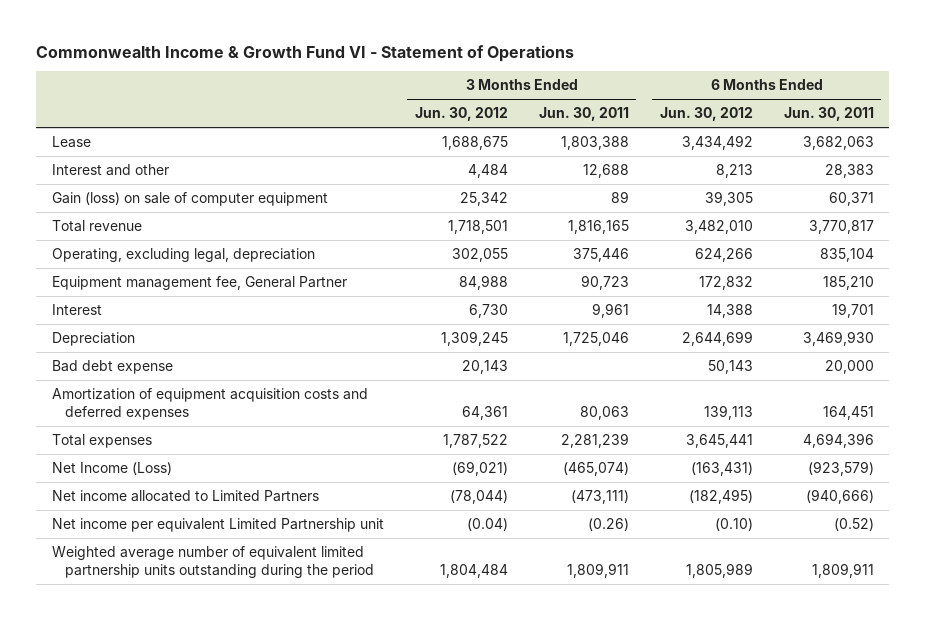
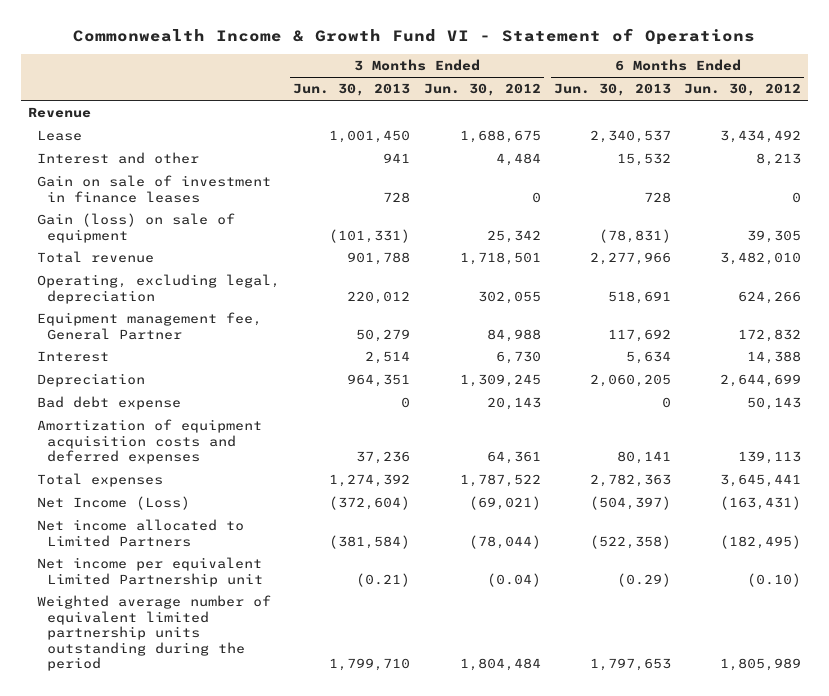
[538,107,629,122] Jun. 30, 2011 -> none
[783,107,874,122] Jun. 30, 2011 -> none
none -> [293,83,411,97] Jun. 30, 2013
none -> [553,83,671,97] Jun. 30, 2013
none -> [27,106,91,118] Revenue
none -> [37,174,272,203] Gain on sale of investment in finance leases
[51,192,328,207] Gain (loss) on sale of computer equipment -> [37,212,236,243] Gain (loss) on sale of equipment

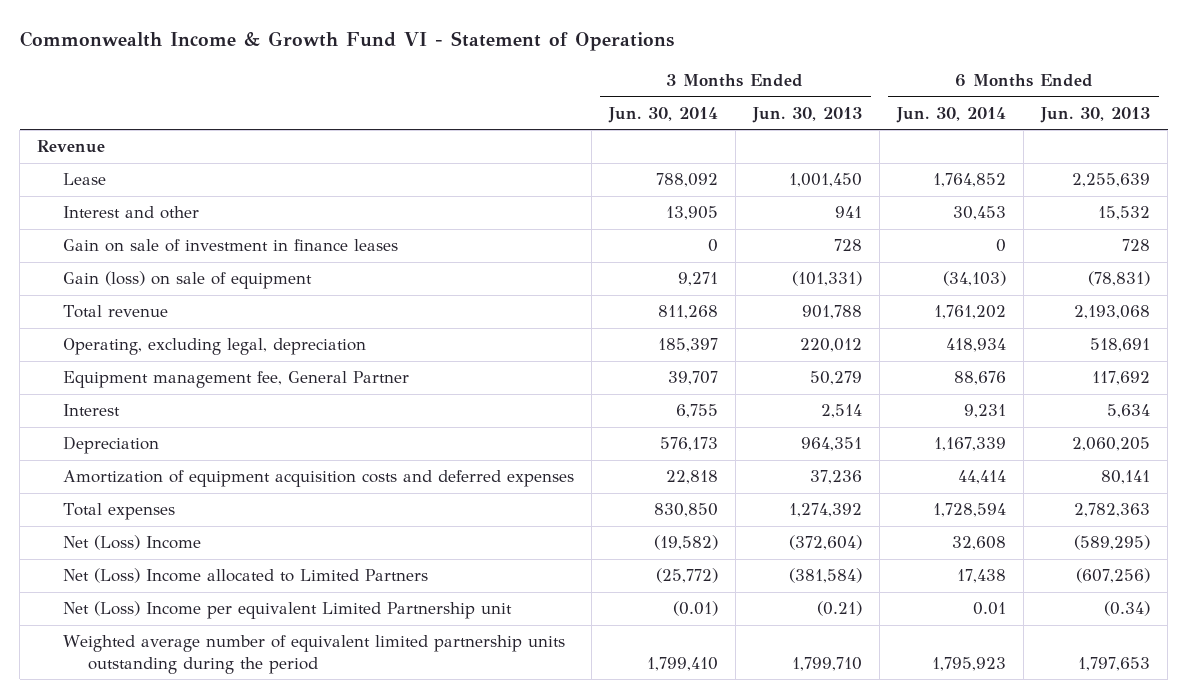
[423,83,541,97] Jun. 30, 2012 -> none
[684,83,802,97] Jun. 30, 2012 -> none
none -> [607,106,718,123] Jun. 30, 2014
none -> [896,106,1007,123] Jun. 30, 2014
[589,129,671,143] 2,340,537 -> [1072,173,1151,188] 2,255,639
[589,251,671,265] 2,277,966 -> [1074,305,1151,320] 2,193,068
[37,395,182,410] Bad debt expense -> none
[37,495,191,510] Net Income (Loss) -> [62,535,201,551] Net (Loss) Income
[589,495,671,510] (504,397) -> [1074,535,1151,551] (589,295)
[37,518,245,547] Net income allocated to Limited Partners -> [62,568,428,584] Net (Loss) Income allocated to Limited Partners
[589,534,671,549] (522,358) -> [1076,568,1151,584] (607,256)
[37,556,263,587] Net income per equivalent Limited Partnership unit -> [62,601,512,620] Net (Loss) Income per equivalent Limited Partnership unit
[616,572,671,587] (0.29) -> [1104,601,1151,617] (0.34)

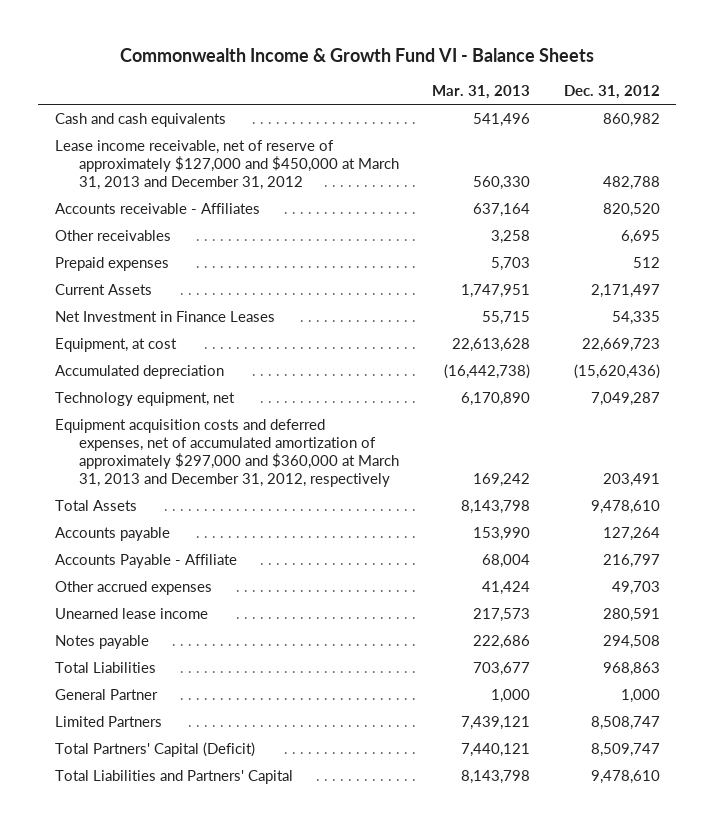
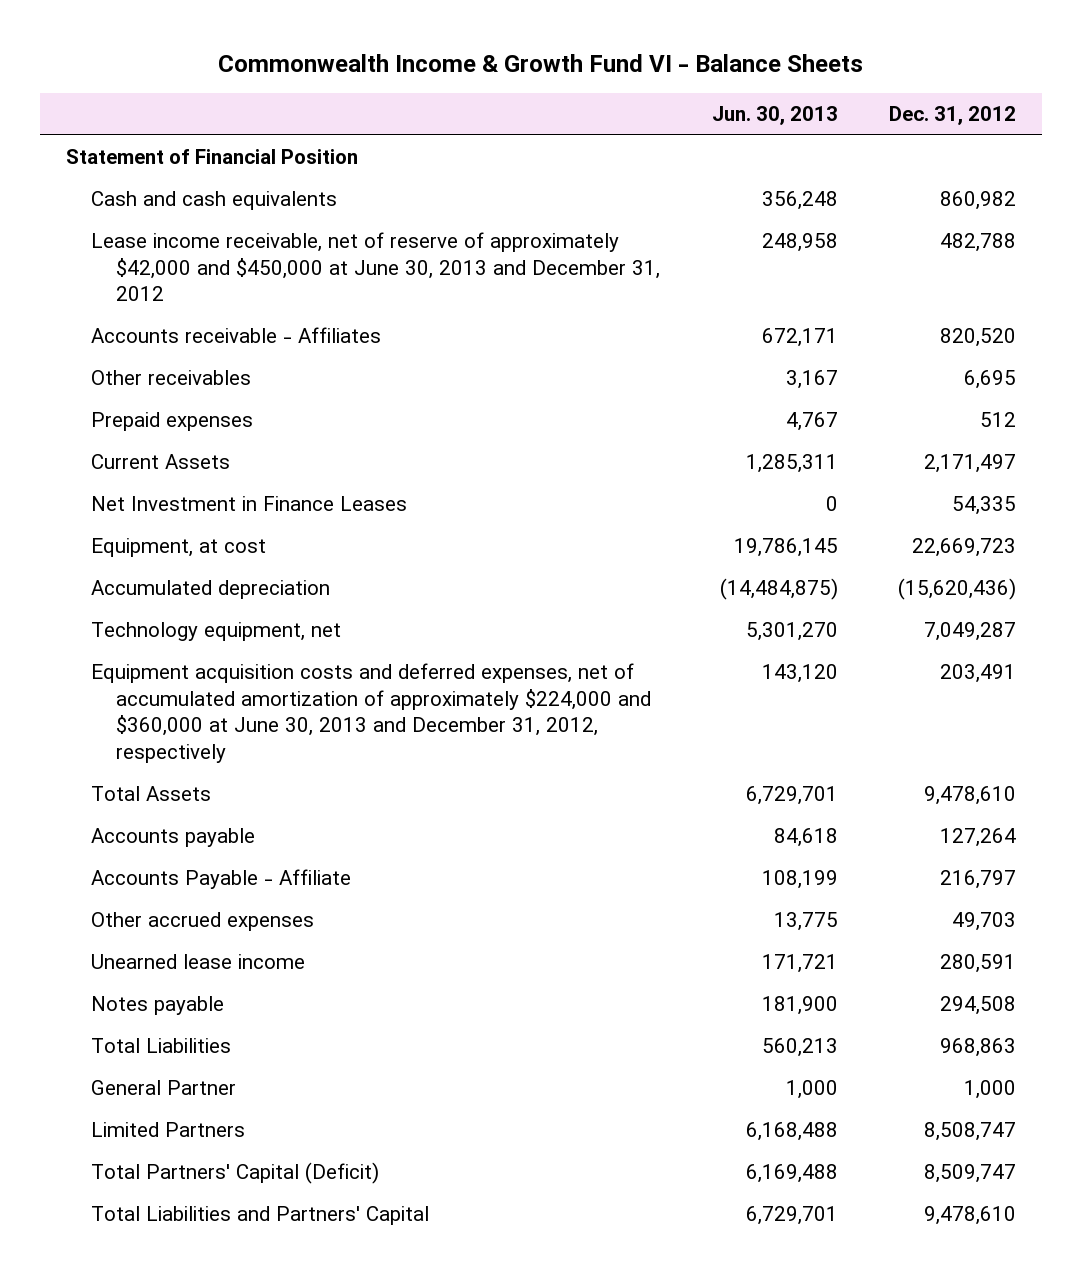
[432,85,531,100] Mar. 31, 2013 -> none
none -> [711,105,838,125] Jun. 30, 2013
none -> [65,149,358,165] Statement of Financial Position
[55,139,400,191] Lease income receivable, net of reserve of approximately $127,000 and $450,000 at March 31, 2013 and December 31, 2012 -> [91,232,661,302] Lease income receivable, net of reserve of approximately $42,000 and $450,000 at June 30, 2013 and December 31, 2012
[55,418,400,488] Equipment acquisition costs and deferred expenses, net of accumulated amortization of approximately $297,000 and $360,000 at March 31, 2013 and December 31, 2012, respectively -> [91,663,652,763] Equipment acquisition costs and deferred expenses, net of accumulated amortization of approximately $224,000 and $360,000 at June 30, 2013 and December 31, 2012, respectively

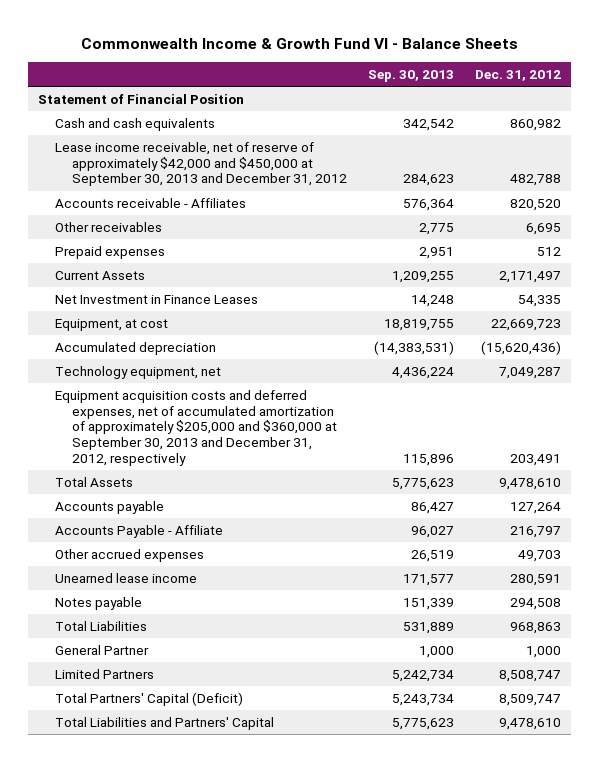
[711,105,838,125] Jun. 30, 2013 -> none
none -> [368,69,455,82] Sep. 30, 2013
[91,232,661,302] Lease income receivable, net of reserve of approximately $42,000 and $450,000 at June 30, 2013 and December 31, 2012 -> [55,141,348,187] Lease income receivable, net of reserve of approximately $42,000 and $450,000 at September 30, 2013 and December 31, 2012
[91,663,652,763] Equipment acquisition costs and deferred expenses, net of accumulated amortization of approximately $224,000 and $360,000 at June 30, 2013 and December 31, 2012, respectively -> [55,389,338,467] Equipment acquisition costs and deferred expenses, net of accumulated amortization of approximately $205,000 and $360,000 at September 30, 2013 and December 31, 2012, respectively

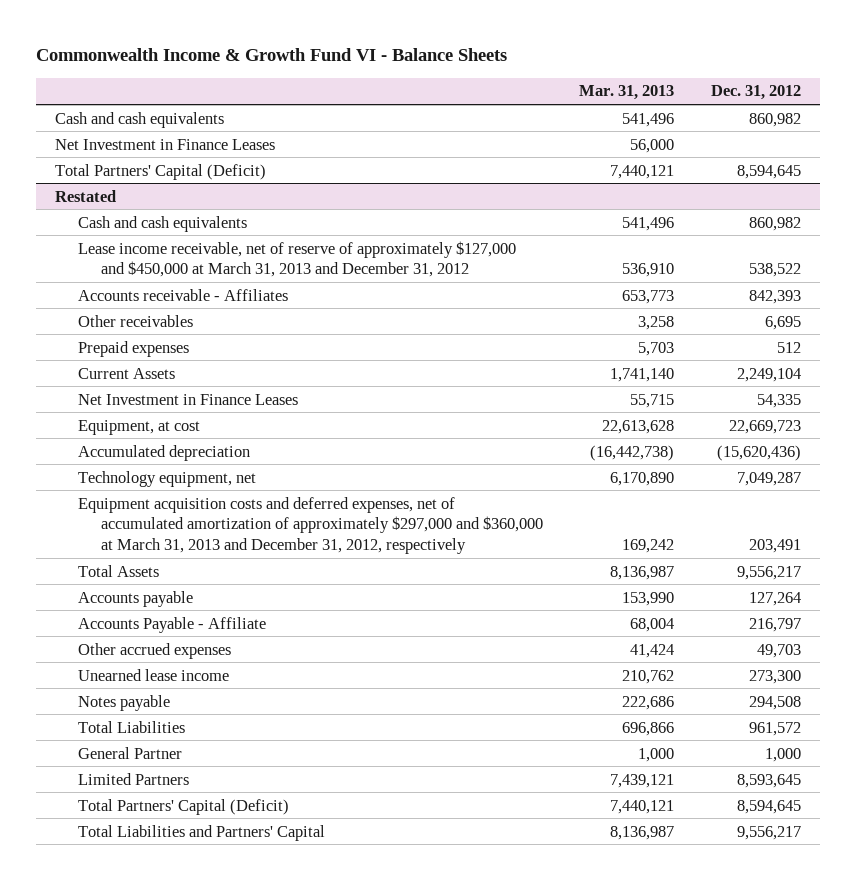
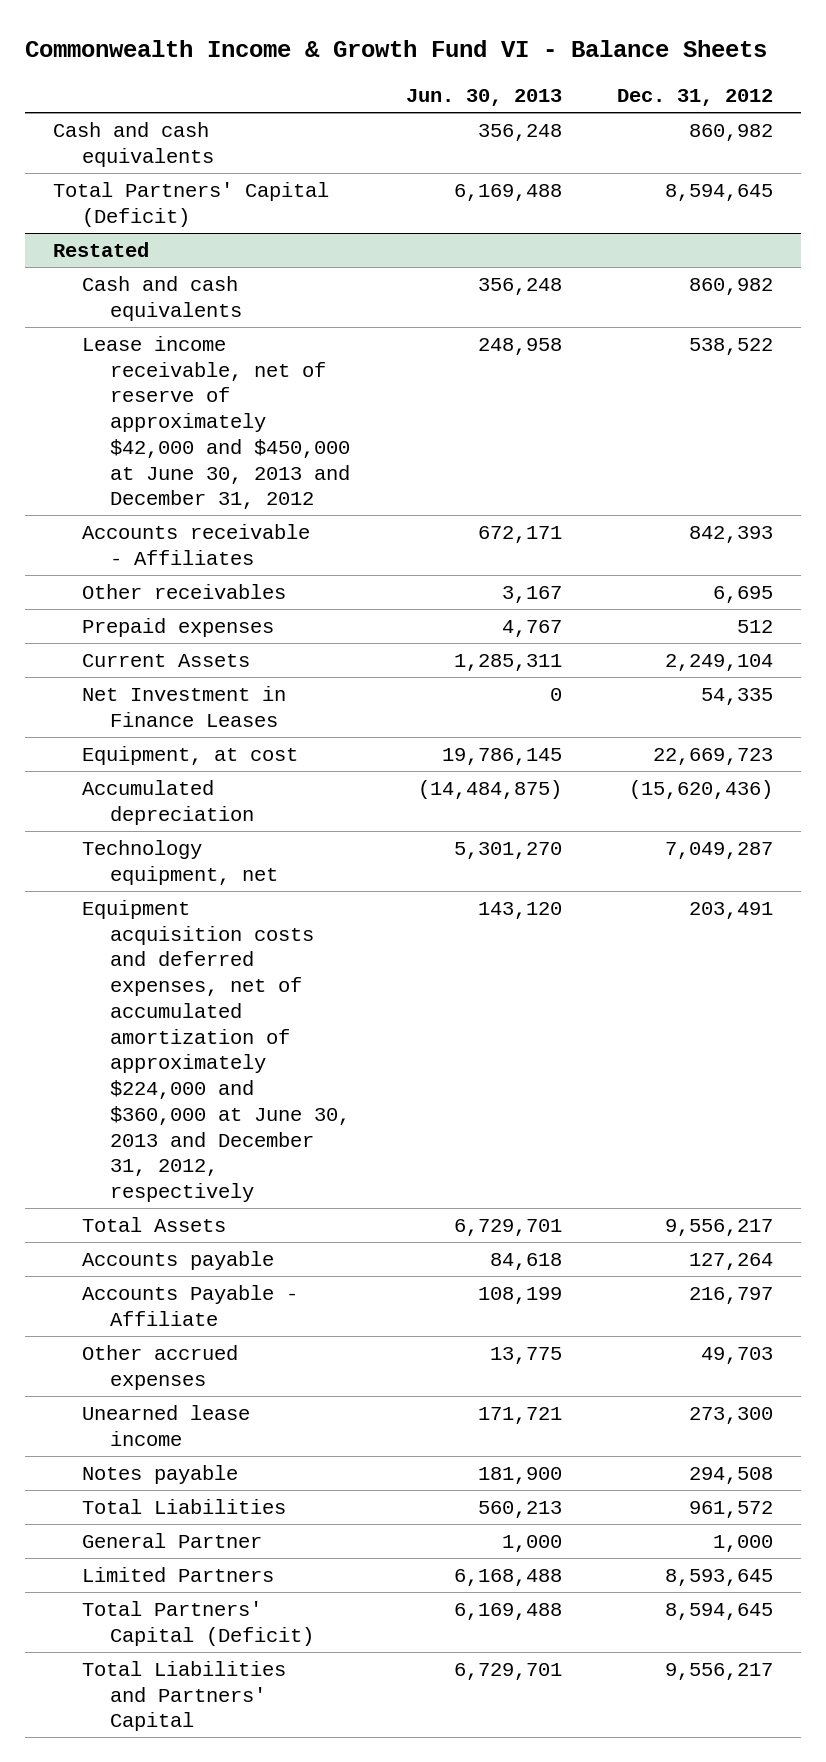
[579,85,675,101] Mar. 31, 2013 -> none
none -> [405,88,562,106] Jun. 30, 2013
[54,138,275,150] Net Investment in Finance Leases -> none
[77,240,516,278] Lease income receivable, net of reserve of approximately $127,000 and $450,000 at March 31, 2013 and December 31, 2012 -> [81,335,351,510] Lease income receivable, net of reserve of approximately $42,000 and $450,000 at June 30, 2013 and December 31, 2012
[77,496,543,554] Equipment acquisition costs and deferred expenses, net of accumulated amortization of approximately $297,000 and $360,000 at March 31, 2013 and December 31, 2012, respectively -> [81,899,351,1203] Equipment acquisition costs and deferred expenses, net of accumulated amortization of approximately $224,000 and $360,000 at June 30, 2013 and December 31, 2012, respectively

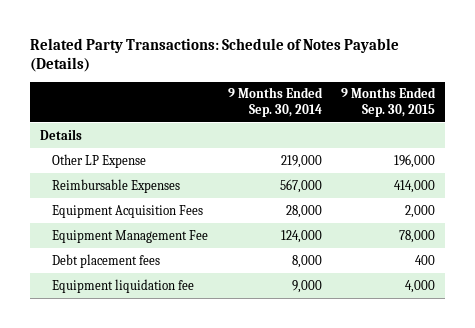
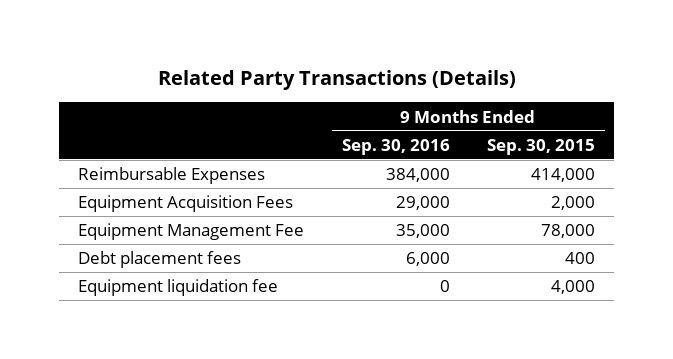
[30,37,400,73] Related Party Transactions: Schedule of Notes Payable (Details) -> [157,70,516,91] Related Party Transactions (Details)
[227,87,323,117] 9 Months Ended Sep. 30, 2014 -> none
none -> [341,138,450,155] Sep. 30, 2016
[39,128,82,140] Details -> none
[52,153,147,168] Other LP Expense -> none

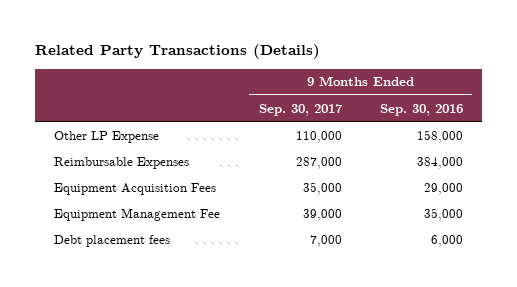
[487,138,596,155] Sep. 30, 2015 -> none
none -> [258,103,343,116] Sep. 30, 2017
none -> [54,130,160,143] Other LP Expense
[77,279,278,297] Equipment liquidation fee -> none

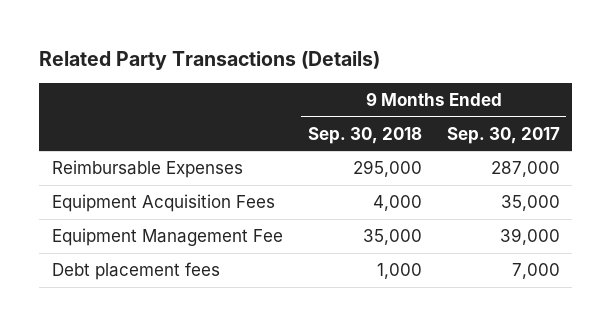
[379,103,463,116] Sep. 30, 2016 -> none
none -> [307,126,422,144] Sep. 30, 2018
[54,130,160,143] Other LP Expense -> none

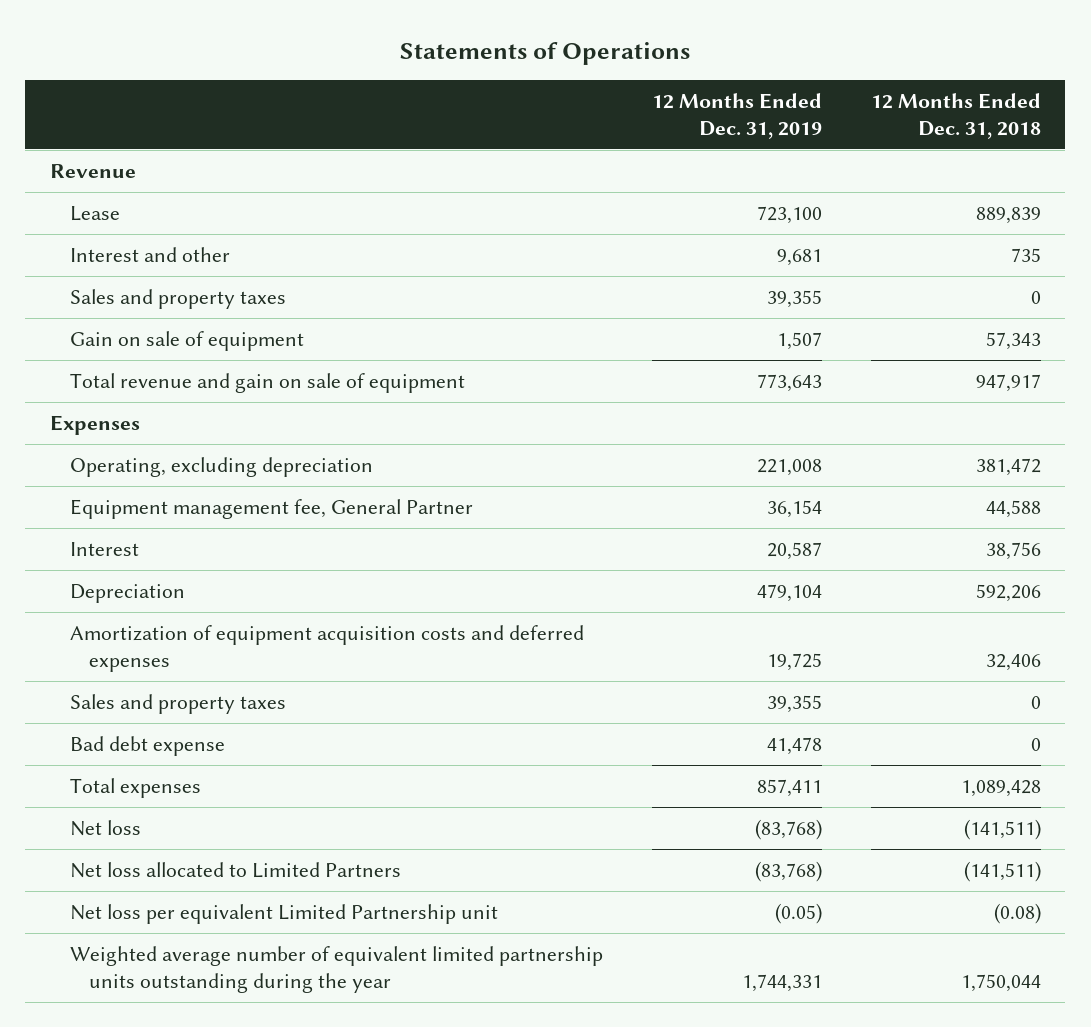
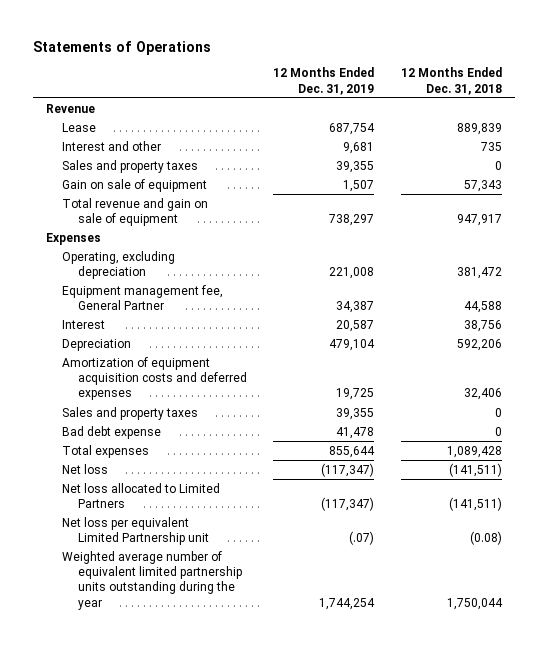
[756,205,822,224] 723,100 -> [329,122,376,135] 687,754
[756,373,822,392] 773,643 -> [329,214,375,227] 738,297
[766,499,822,518] 36,154 -> [336,301,375,314] 34,387
[756,778,822,797] 857,411 -> [329,445,376,458] 855,644
[754,818,822,840] (83,768) -> [321,462,375,477] (117,347)
[754,860,822,882] (83,768) -> [321,497,375,512] (117,347)
[774,902,822,924] (0.05) -> [349,531,375,546] (.07)
[741,974,822,993] 1,744,331 -> [319,597,376,610] 1,744,254

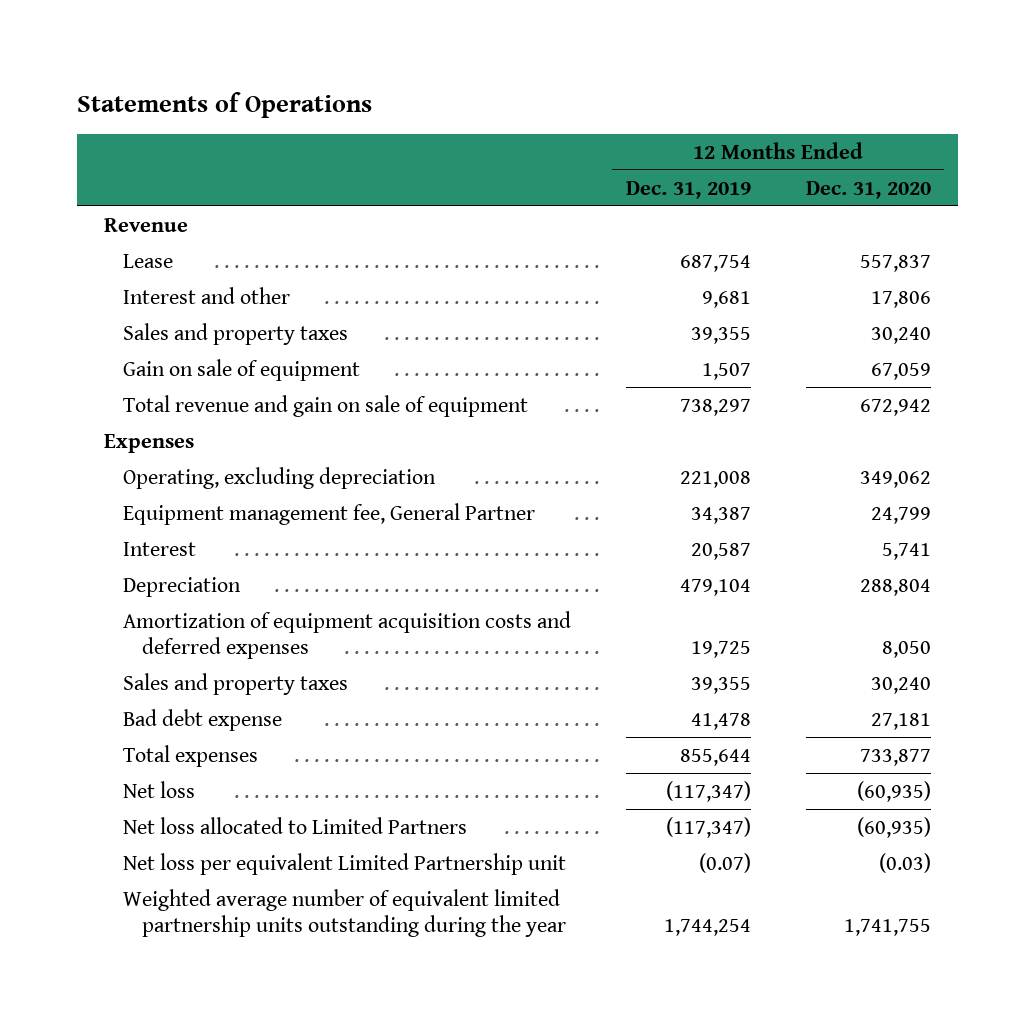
[400,67,502,95] 12 Months Ended Dec. 31, 2018 -> none
none -> [805,180,931,199] Dec. 31, 2020
[349,531,375,546] (.07) -> [698,852,751,873] (0.07)

